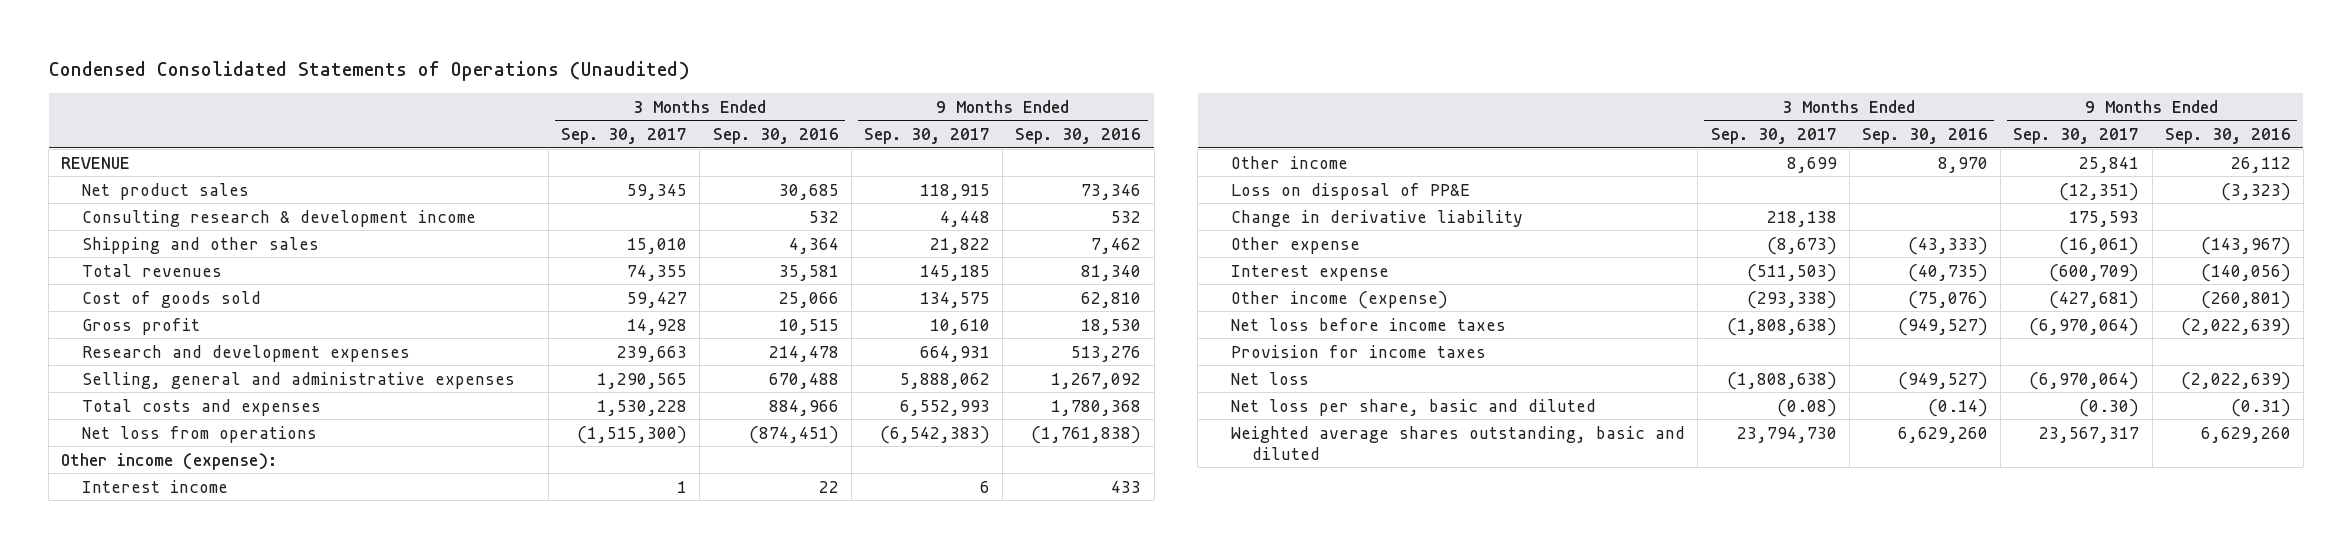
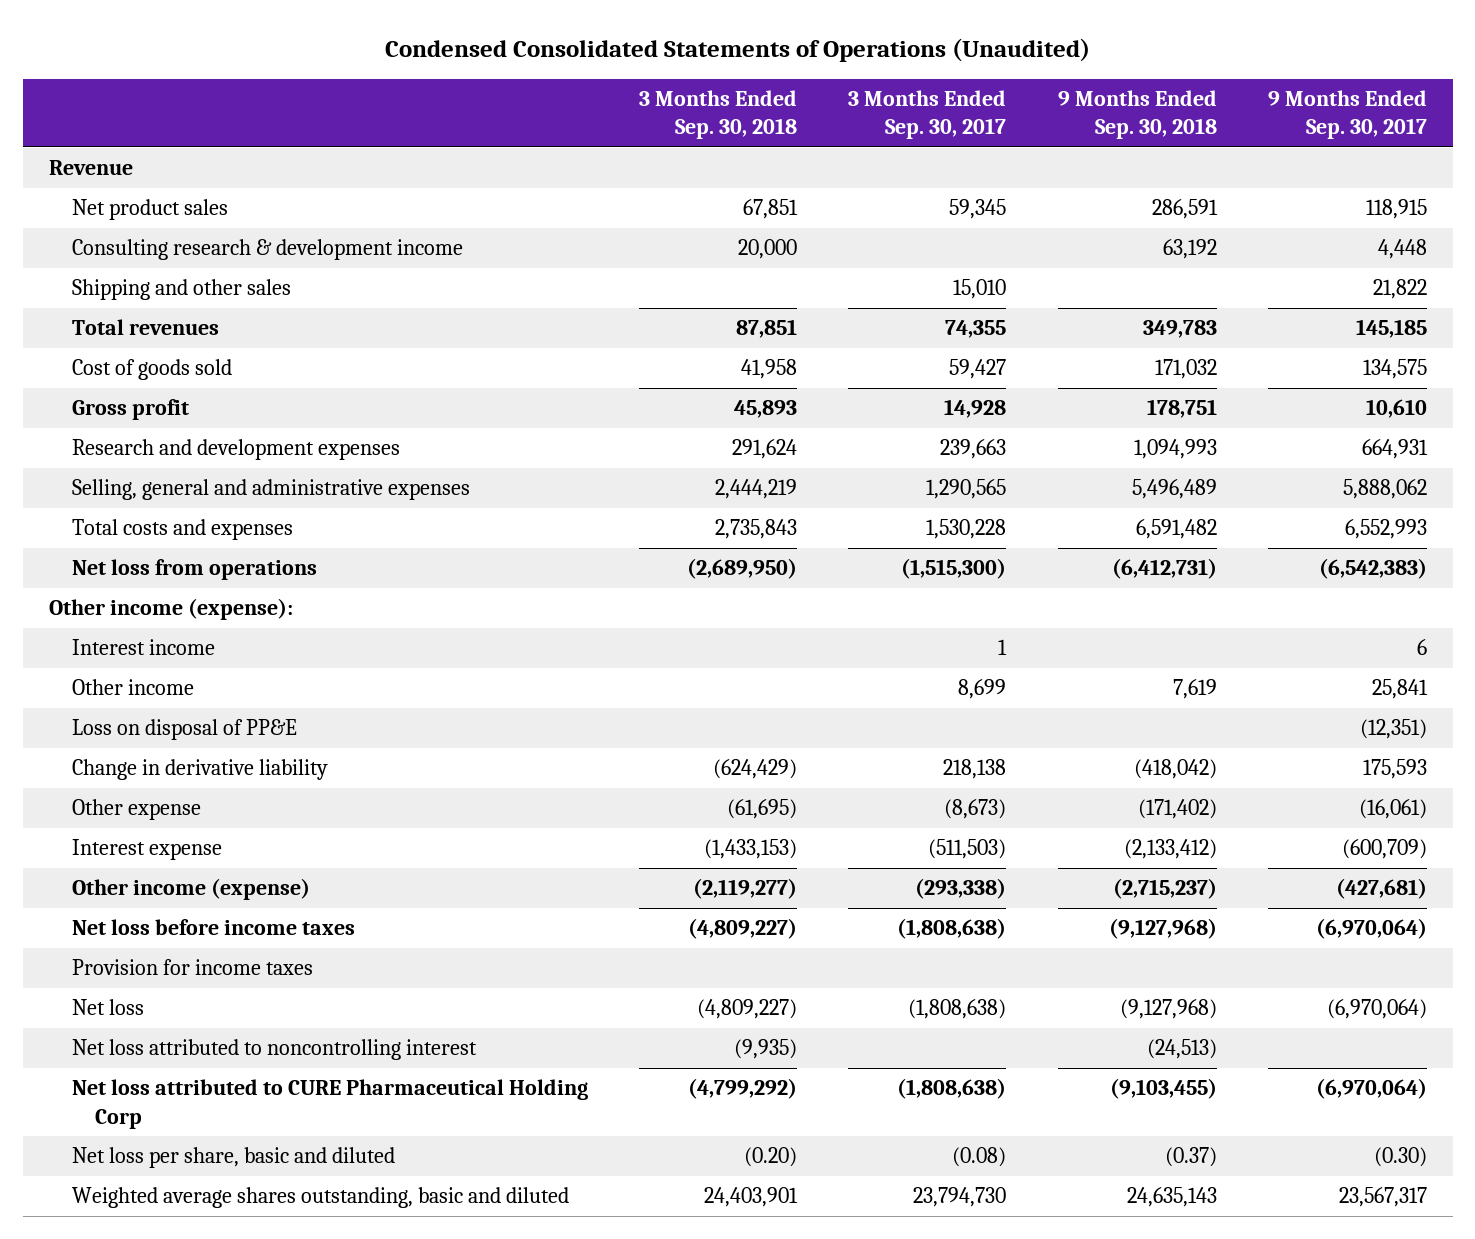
[712,128,839,145] Sep. 30, 2016 -> none
[1015,128,1142,145] Sep. 30, 2016 -> none
none -> [639,89,798,140] 3 Months Ended Sep. 30, 2018
none -> [1057,89,1217,140] 9 Months Ended Sep. 30, 2018
[61,156,131,169] REVENUE -> [48,160,133,176] Revenue
none -> [71,1039,477,1061] Net loss attributed to noncontrolling interest
none -> [71,1079,588,1129] Net loss attributed to CURE Pharmaceutical Holding Corp

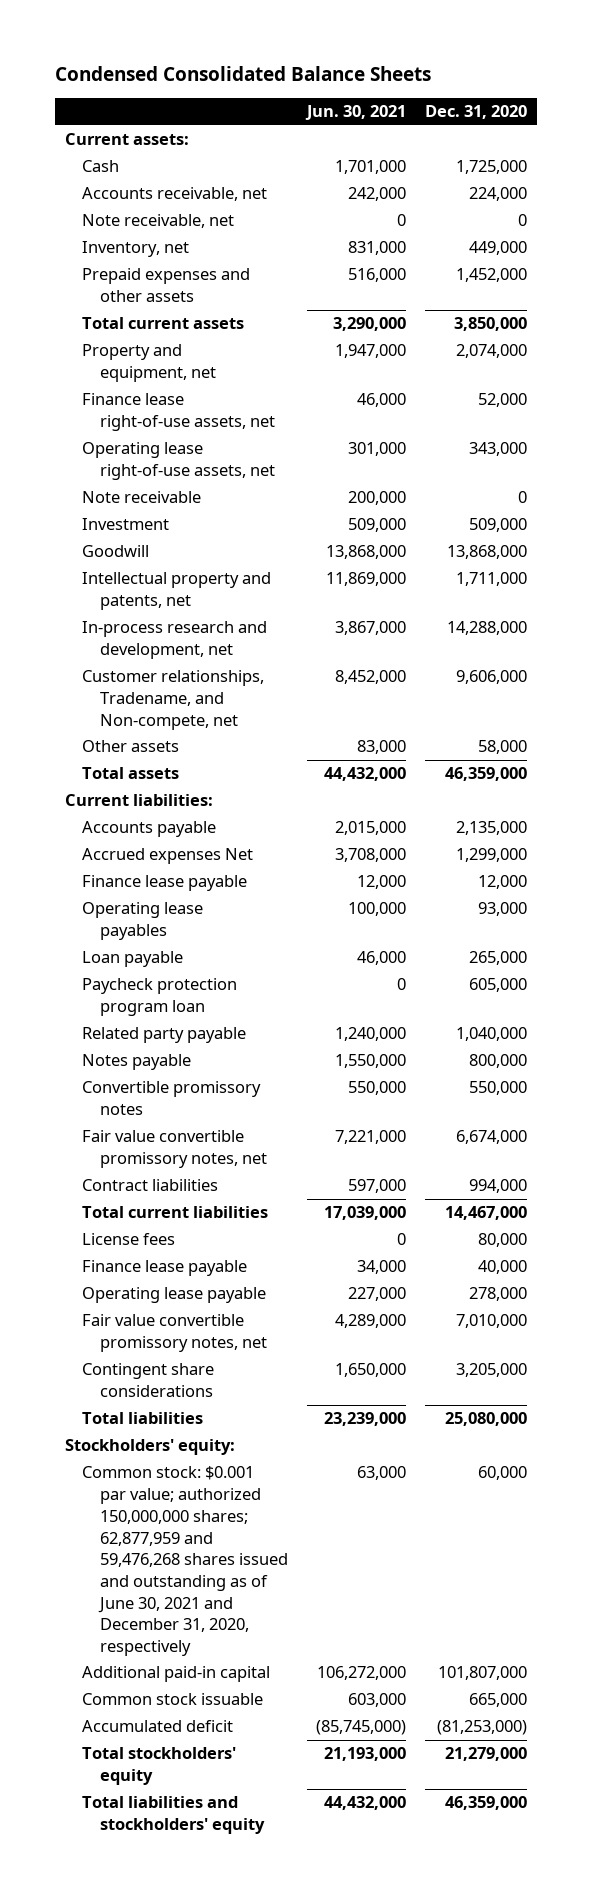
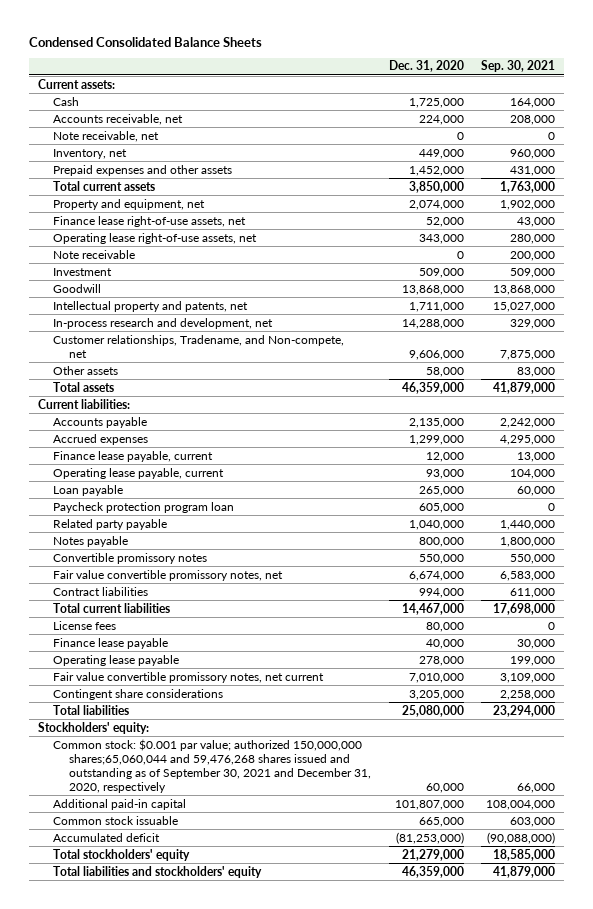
[305,105,407,121] Jun. 30, 2021 -> none
none -> [481,60,556,73] Sep. 30, 2021
[82,848,254,865] Accrued expenses Net -> [53,433,149,445] Accrued expenses
[82,875,248,892] Finance lease payable -> [53,450,214,462] Finance lease payable, current
[82,902,204,941] Operating lease payables -> [53,467,225,479] Operating lease payable, current
[82,1314,268,1353] Fair value convertible promissory notes, net -> [53,671,325,683] Fair value convertible promissory notes, net current
[82,1466,289,1657] Common stock: $0.001 par value; authorized 150,000,000 shares; 62,877,959 and 59,476,268 shares issued and outstanding as of June 30, 2021 and December 31, 2020, respectively -> [53,738,372,793] Common stock: $0.001 par value; authorized 150,000,000 shares;65,060,044 and 59,476,268 shares issued and outstanding as of September 30, 2021 and December 31, 2020, respectively

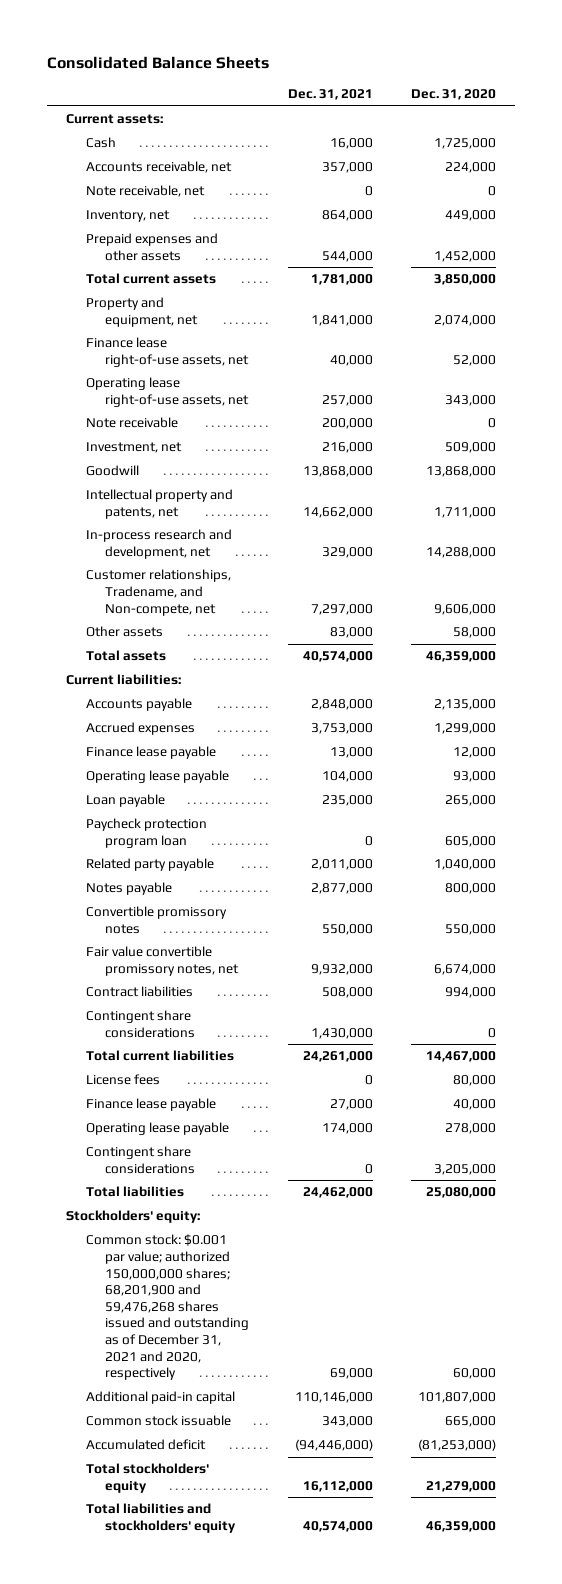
[29,36,263,47] Condensed Consolidated Balance Sheets -> [47,56,270,70] Consolidated Balance Sheets
[481,60,556,73] Sep. 30, 2021 -> none
none -> [287,89,373,101] Dec. 31, 2021
[53,267,113,276] Investment -> [85,442,182,454] Investment, net
[53,450,214,462] Finance lease payable, current -> [85,746,216,760] Finance lease payable
[53,467,225,479] Operating lease payable, current -> [85,770,229,784] Operating lease payable
none -> [85,1010,196,1038] Contingent share considerations
[53,671,325,683] Fair value convertible promissory notes, net current -> none
[53,738,372,793] Common stock: $0.001 par value; authorized 150,000,000 shares;65,060,044 and 59,476,268 shares issued and outstanding as of September 30, 2021 and December 31, 2020, respectively -> [85,1234,250,1381] Common stock: $0.001 par value; authorized 150,000,000 shares; 68,201,900 and 59,476,268 shares issued and outstanding as of December 31, 2021 and 2020, respectively

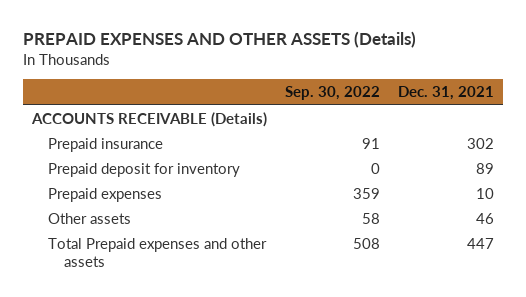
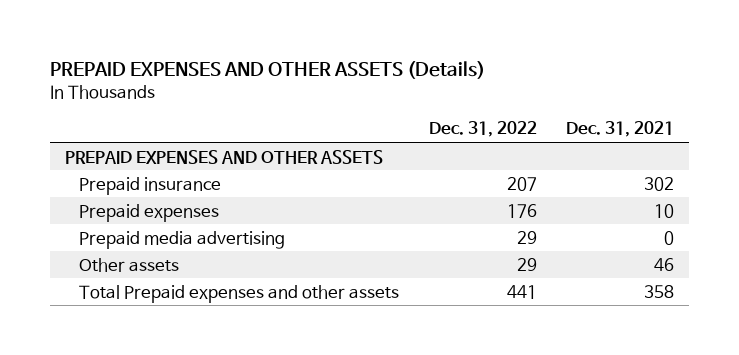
[284,86,380,101] Sep. 30, 2022 -> none
none -> [428,121,537,138] Dec. 31, 2022
[30,111,267,127] ACCOUNTS RECEIVABLE (Details) -> none
none -> [65,149,384,164] PREPAID EXPENSES AND OTHER ASSETS
[47,162,240,177] Prepaid deposit for inventory -> none
none -> [78,230,285,249] Prepaid media advertising
[467,237,495,249] 447 -> [644,284,675,298] 358

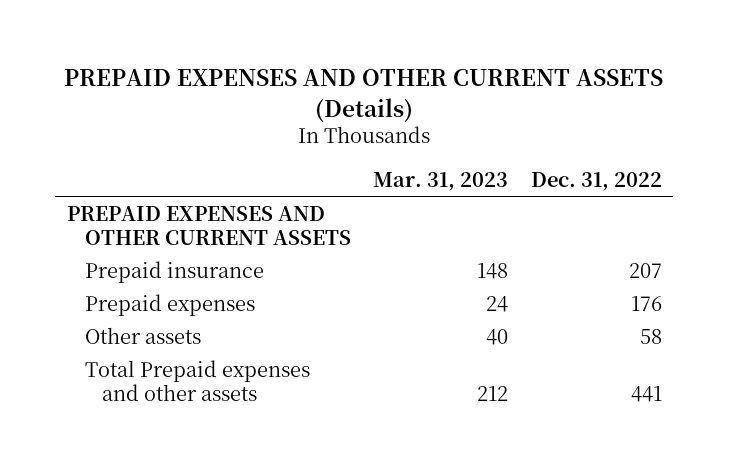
[50,60,486,79] PREPAID EXPENSES AND OTHER ASSETS (Details) -> [64,69,664,122] PREPAID EXPENSES AND OTHER CURRENT ASSETS (Details)
[566,121,675,138] Dec. 31, 2021 -> none
none -> [373,171,509,191] Mar. 31, 2023
[65,149,384,164] PREPAID EXPENSES AND OTHER ASSETS -> [66,205,351,245] PREPAID EXPENSES AND OTHER CURRENT ASSETS
[78,230,285,249] Prepaid media advertising -> none
[516,257,537,271] 29 -> [639,328,662,344] 58

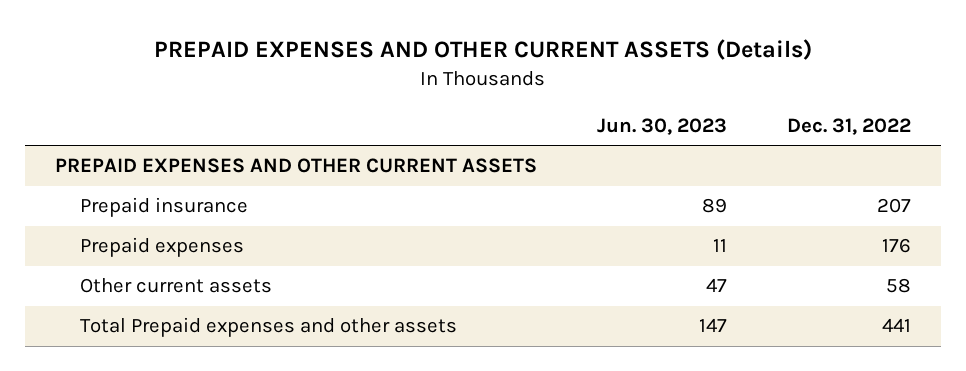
[373,171,509,191] Mar. 31, 2023 -> none
none -> [597,117,728,135] Jun. 30, 2023
[84,326,201,344] Other assets -> [79,278,272,294] Other current assets

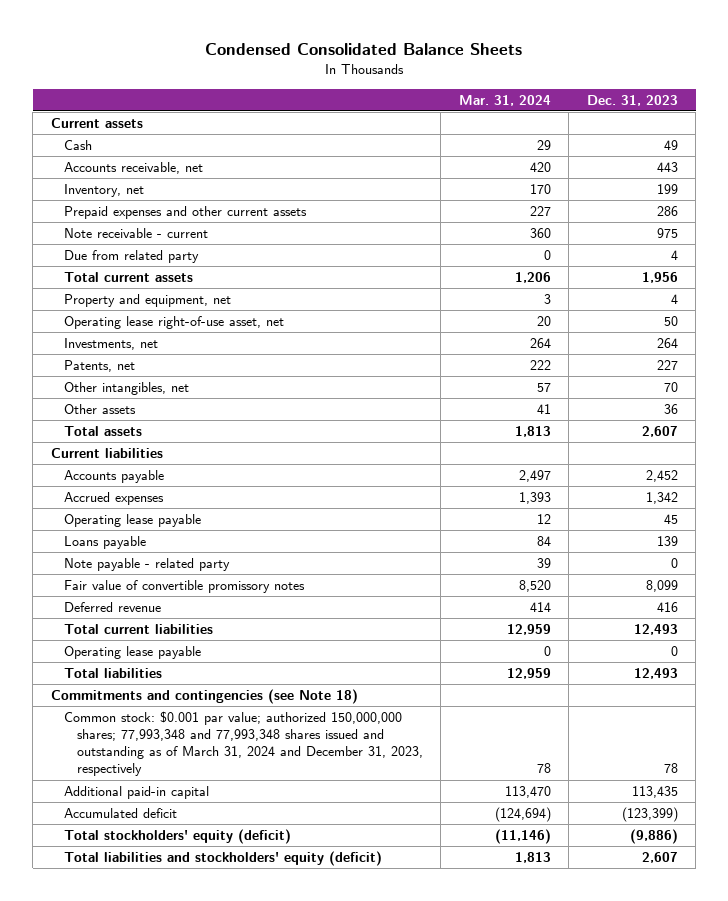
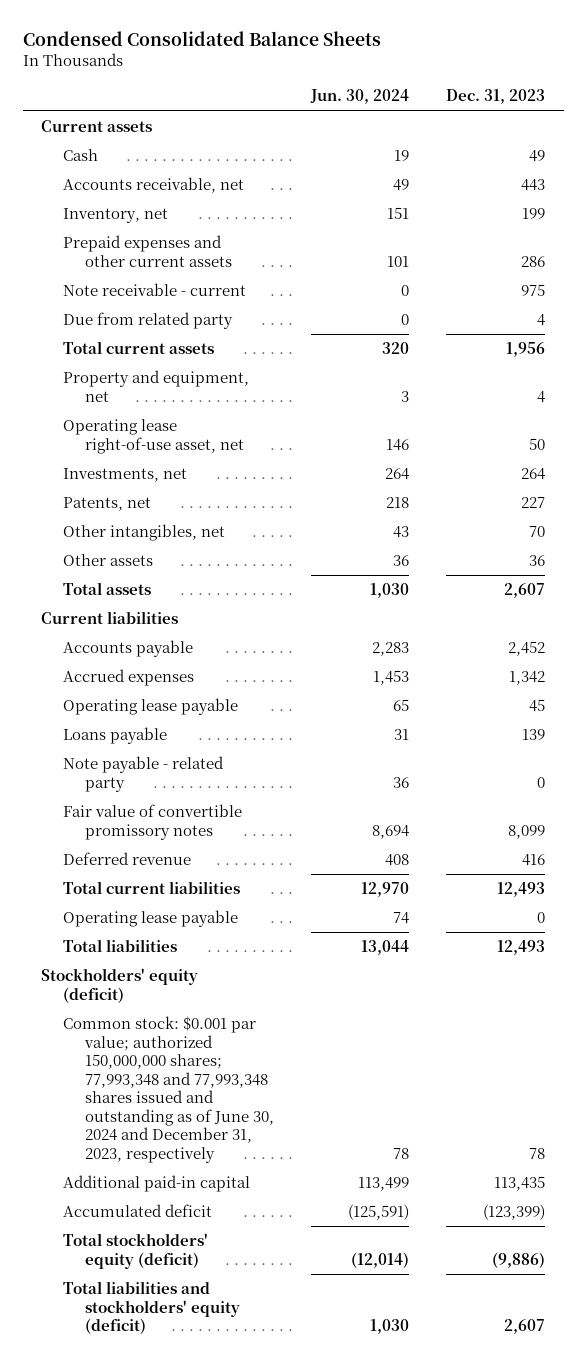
[458,94,551,106] Mar. 31, 2024 -> none
none -> [310,89,410,105] Jun. 30, 2024
[50,689,358,705] Commitments and contingencies (see Note 18) -> none
none -> [41,968,199,1003] Stockholders' equity (deficit)
[63,711,423,777] Common stock: $0.001 par value; authorized 150,000,000 shares; 77,993,348 and 77,993,348 shares issued and outstanding as of March 31, 2024 and December 31, 2023, respectively -> [63,1016,274,1163] Common stock: $0.001 par value; authorized 150,000,000 shares; 77,993,348 and 77,993,348 shares issued and outstanding as of June 30, 2024 and December 31, 2023, respectively

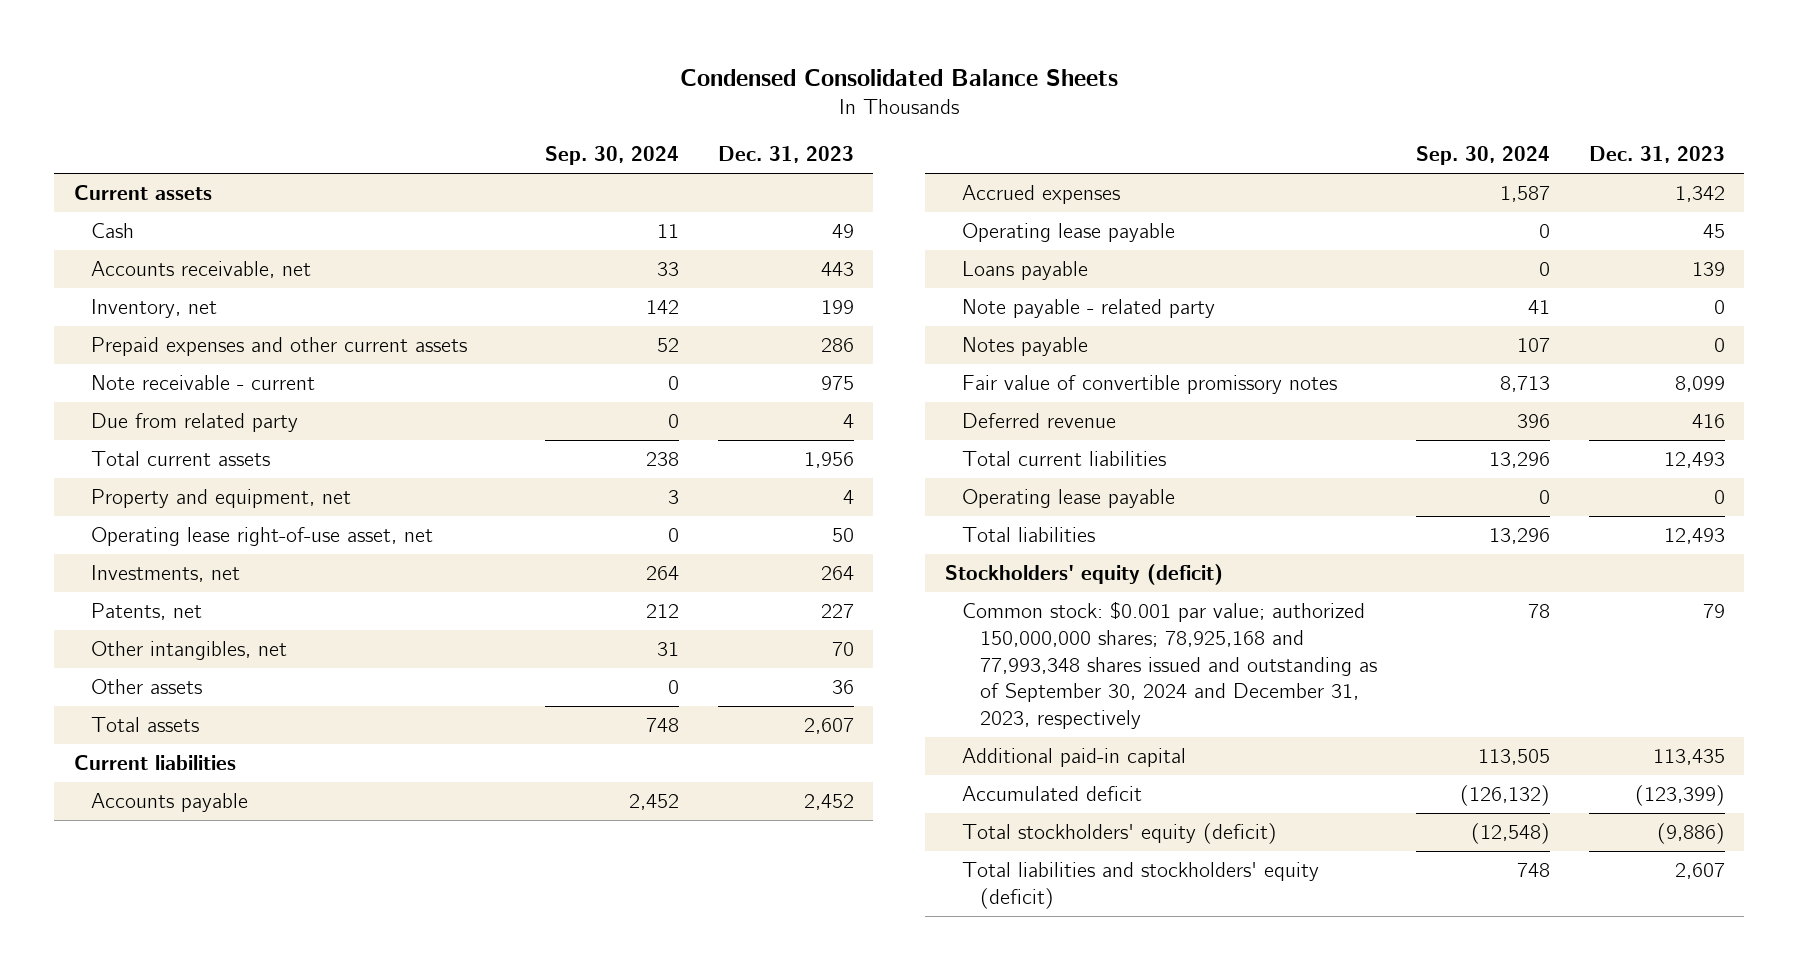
[310,89,410,105] Jun. 30, 2024 -> none
none -> [544,146,679,166] Sep. 30, 2024
none -> [962,337,1089,357] Notes payable
[63,1016,274,1163] Common stock: $0.001 par value; authorized 150,000,000 shares; 77,993,348 and 77,993,348 shares issued and outstanding as of June 30, 2024 and December 31, 2023, respectively -> [962,601,1378,729] Common stock: $0.001 par value; authorized 150,000,000 shares; 78,925,168 and 77,993,348 shares issued and outstanding as of September 30, 2024 and December 31, 2023, respectively
[529,1147,546,1159] 78 -> [1702,604,1725,619] 79

